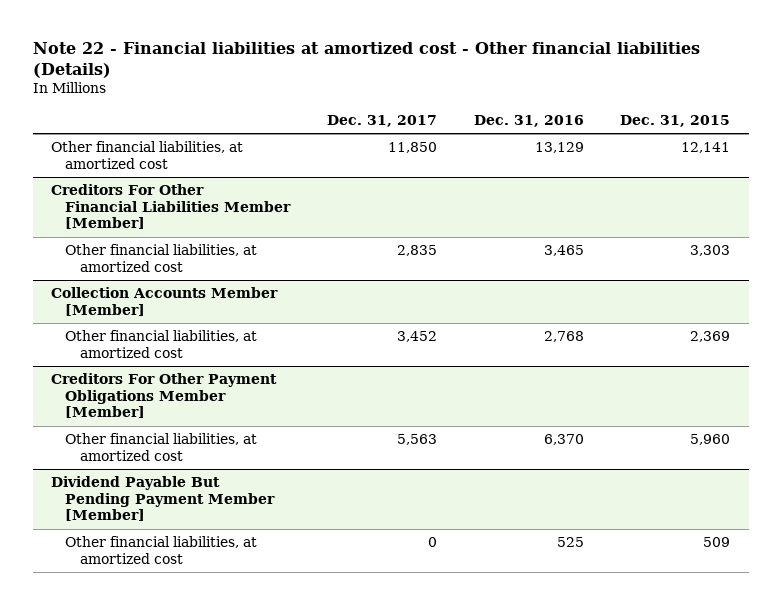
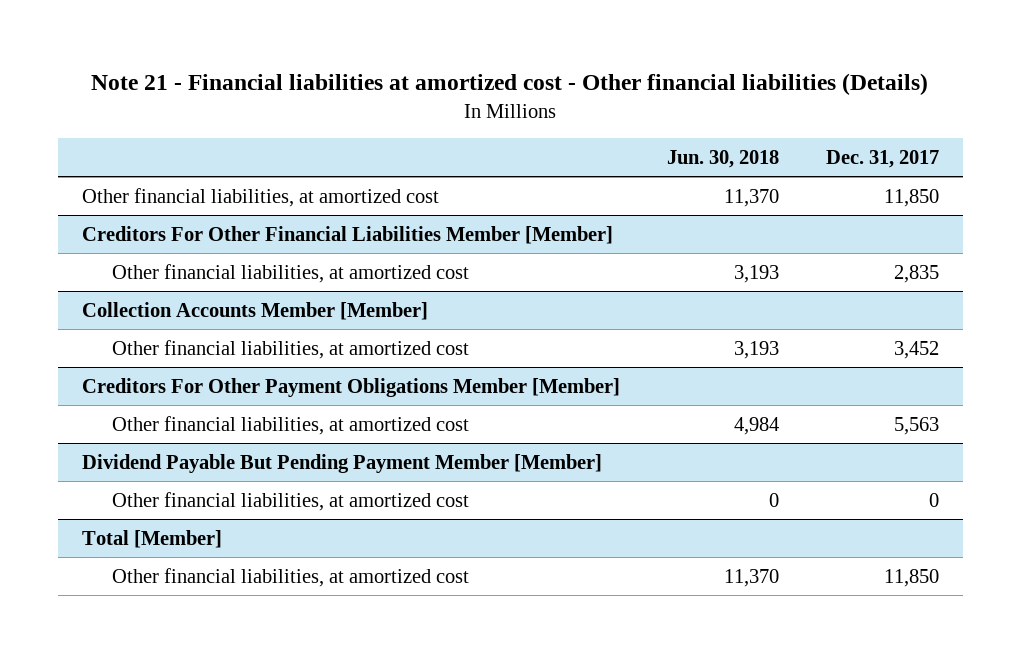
[32,41,700,78] Note 22 - Financial liabilities at amortized cost - Other financial liabilities (Details) -> [91,73,929,96] Note 21 - Financial liabilities at amortized cost - Other financial liabilities (Details)
[473,114,584,127] Dec. 31, 2016 -> none
[620,114,731,127] Dec. 31, 2015 -> none
none -> [666,149,779,168] Jun. 30, 2018
none -> [81,529,222,548] Total [Member]
none -> [111,567,469,587] Other financial liabilities, at amortized cost

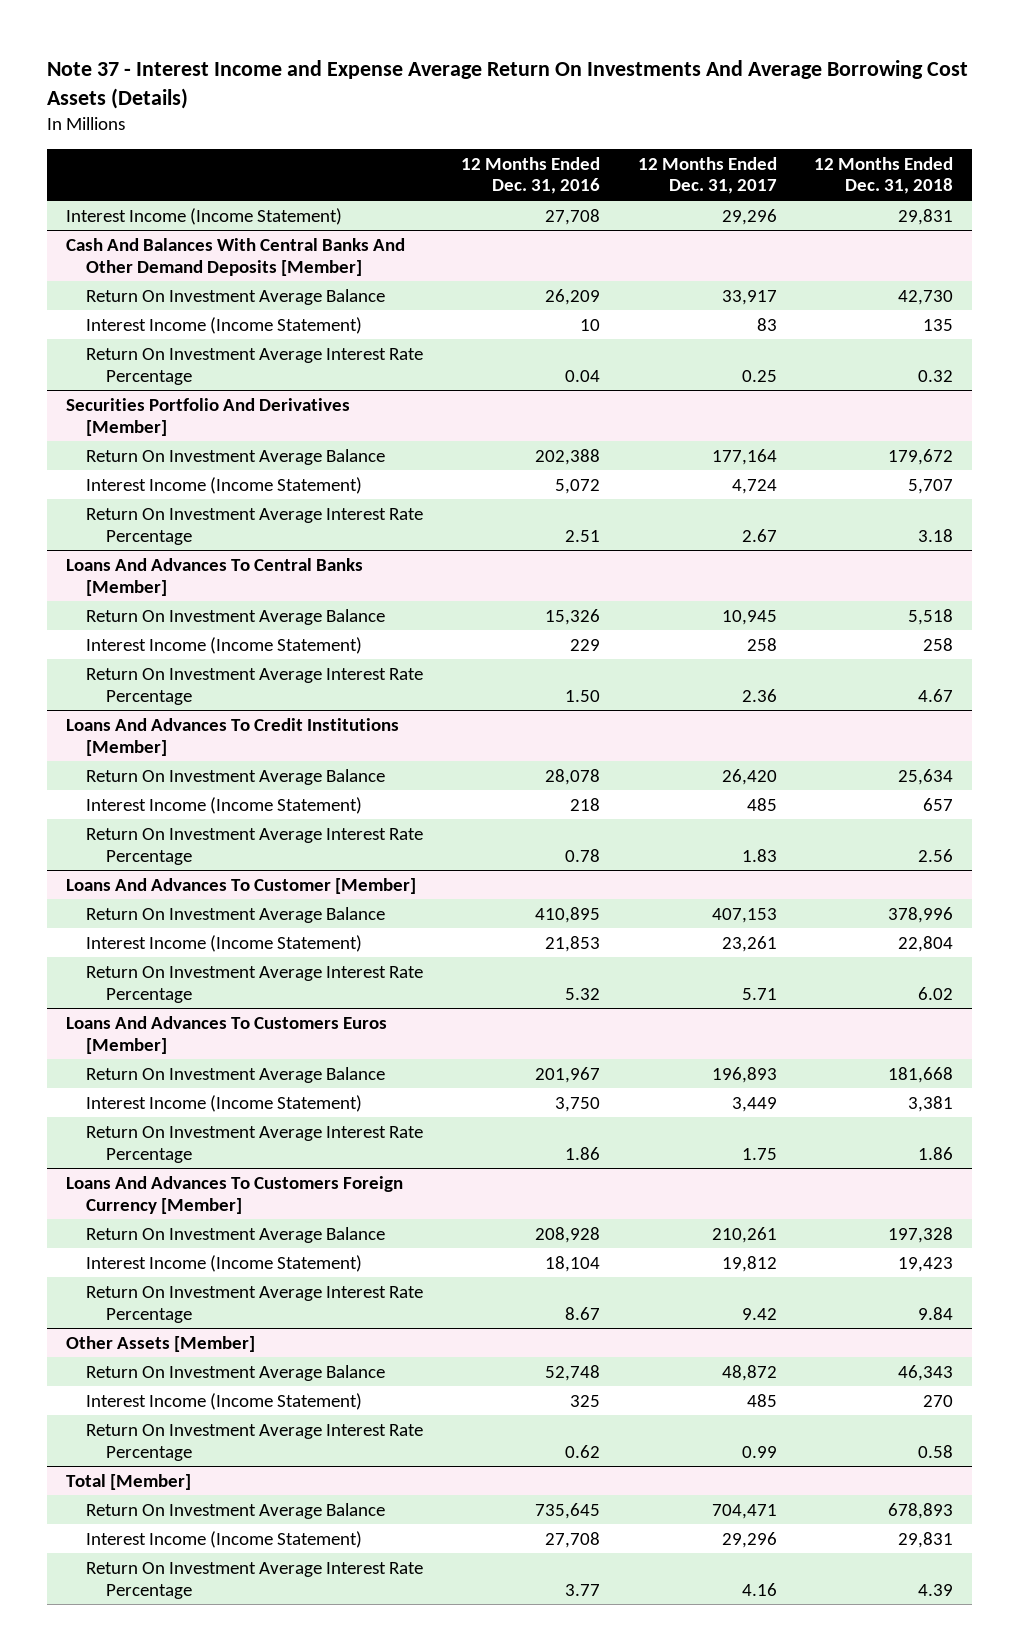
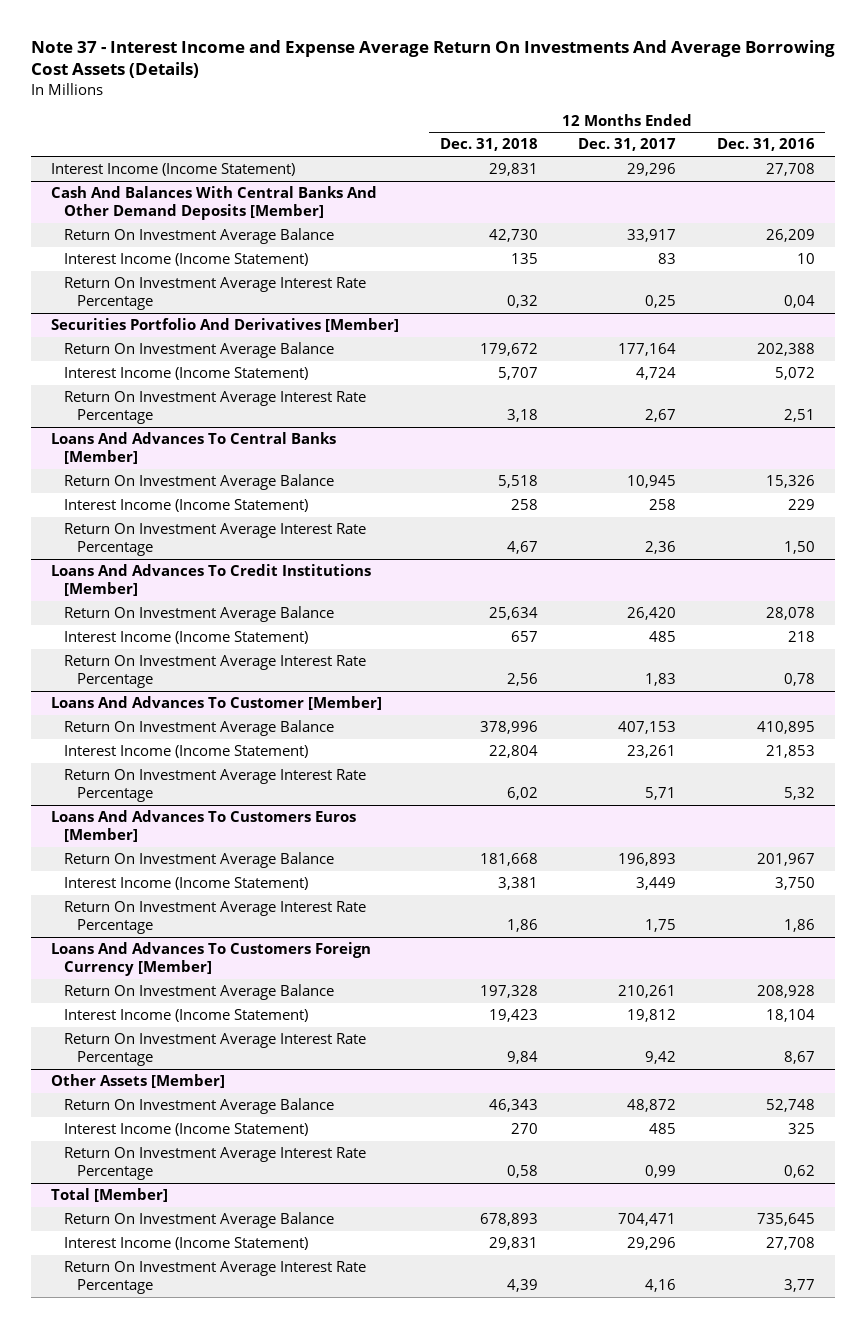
[564,369,600,382] 0.04 -> [783,295,815,309] 0,04
[741,369,777,382] 0.25 -> [645,295,677,309] 0,25
[918,369,954,382] 0.32 -> [506,295,538,309] 0,32
[564,529,600,542] 2.51 -> [783,409,815,423] 2,51
[741,528,777,542] 2.67 -> [645,409,677,423] 2,67
[918,528,954,542] 3.18 -> [506,409,538,423] 3,18
[564,689,600,702] 1.50 -> [783,541,815,555] 1,50
[741,688,777,702] 2.36 -> [645,541,677,555] 2,36
[918,688,954,702] 4.67 -> [506,541,538,555] 4,67
[564,848,600,862] 0.78 -> [783,673,815,687] 0,78
[741,848,777,862] 1.83 -> [645,673,677,687] 1,83
[918,848,954,862] 2.56 -> [506,673,538,687] 2,56
[564,987,600,1000] 5.32 -> [783,787,815,801] 5,32
[741,987,777,1000] 5.71 -> [645,787,677,801] 5,71
[918,986,954,1000] 6.02 -> [506,787,538,801] 6,02
[564,1146,600,1160] 1.86 -> [783,919,815,933] 1,86
[741,1147,777,1160] 1.75 -> [645,919,677,933] 1,75
[918,1146,954,1160] 1.86 -> [506,919,538,933] 1,86
[564,1306,600,1320] 8.67 -> [783,1051,815,1065] 8,67
[741,1307,777,1320] 9.42 -> [645,1051,677,1065] 9,42
[918,1306,954,1320] 9.84 -> [506,1051,538,1065] 9,84
[564,1444,600,1458] 0.62 -> [783,1165,815,1179] 0,62
[741,1445,777,1458] 0.99 -> [645,1165,677,1179] 0,99
[918,1444,954,1458] 0.58 -> [506,1165,538,1179] 0,58
[564,1583,600,1596] 3.77 -> [783,1279,815,1293] 3,77
[741,1582,777,1596] 4.16 -> [645,1279,677,1293] 4,16
[918,1583,954,1596] 4.39 -> [506,1279,538,1293] 4,39

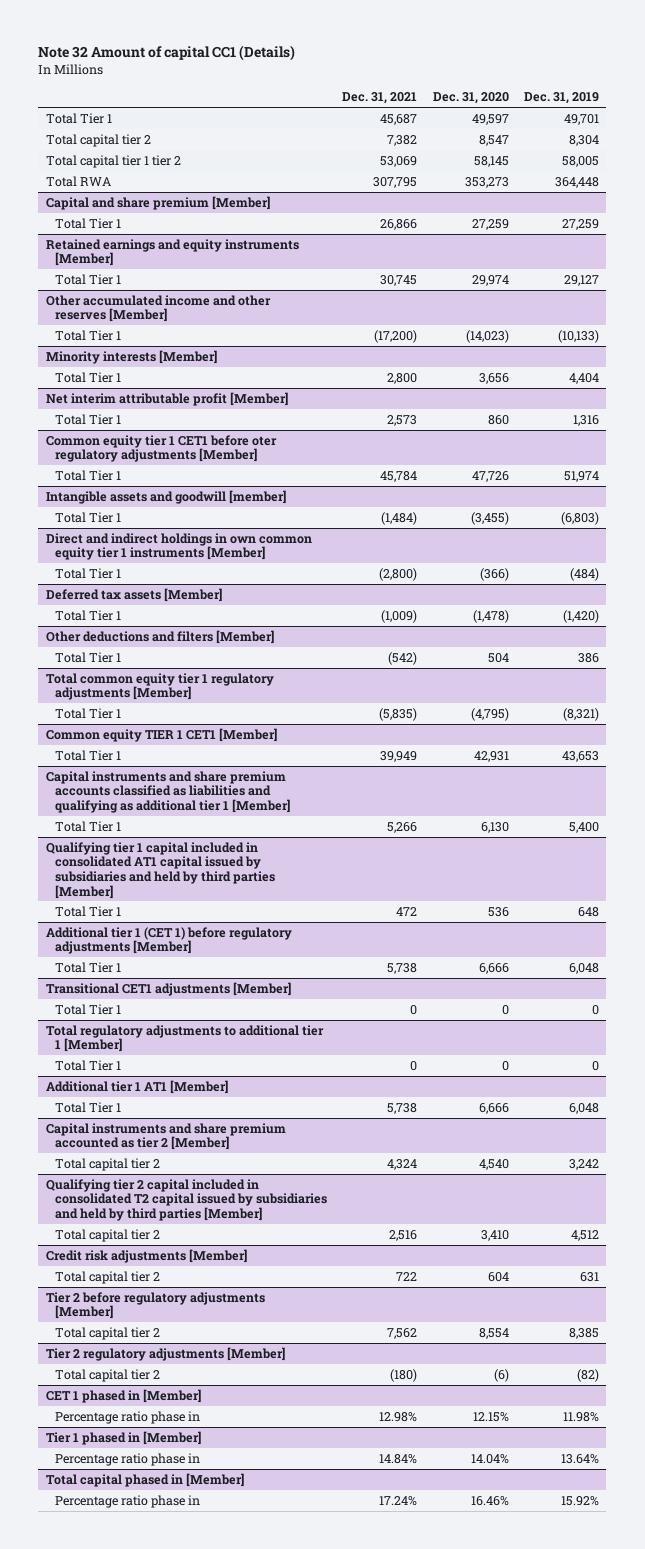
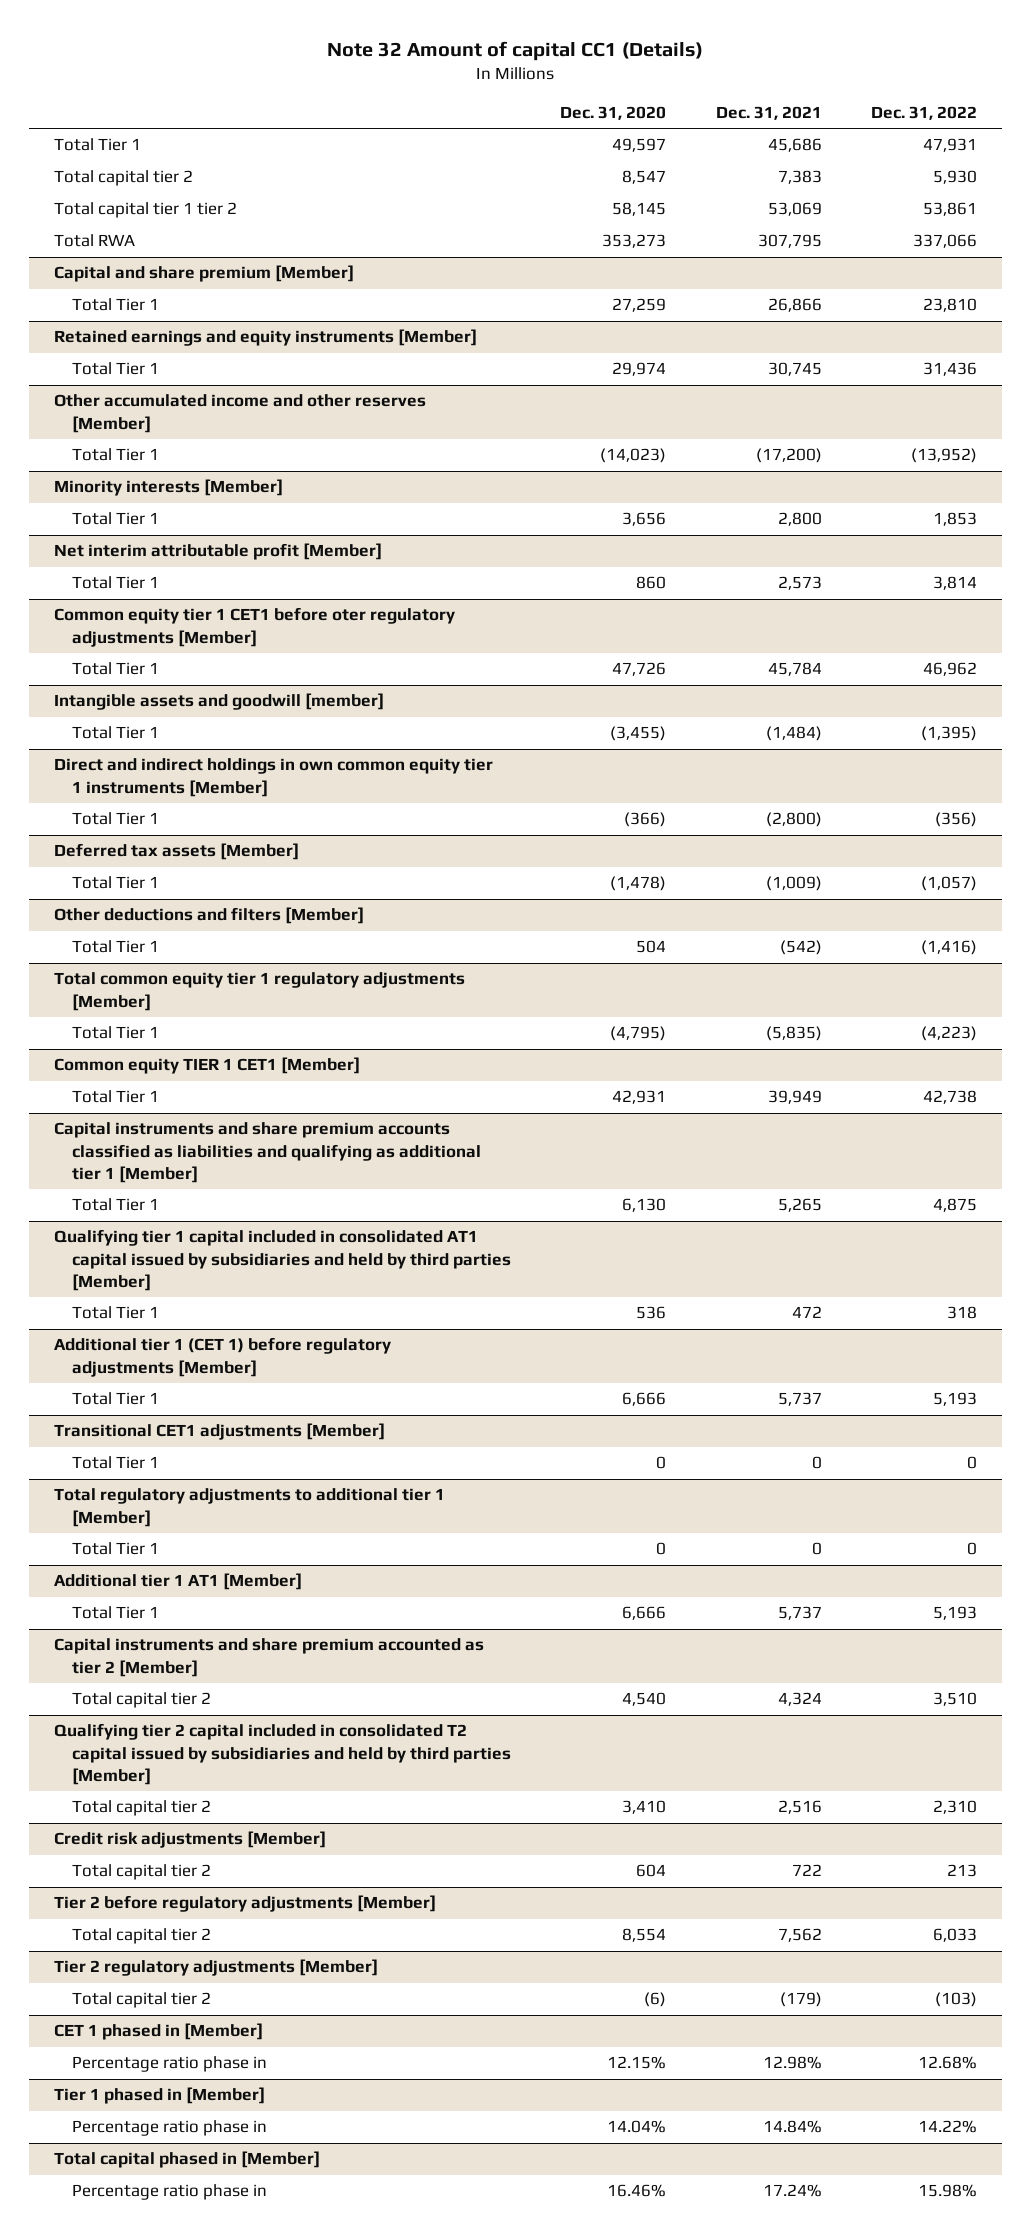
[523,92,599,105] Dec. 31, 2019 -> none
none -> [870,105,977,120] Dec. 31, 2022
[380,113,418,125] 45,687 -> [767,138,822,153] 45,686
[387,134,418,146] 7,382 -> [777,170,822,185] 7,383
[387,821,418,833] 5,266 -> [777,1198,822,1213] 5,265
[387,962,418,974] 5,738 -> [777,1392,822,1407] 5,737
[387,1102,418,1114] 5,738 -> [777,1606,822,1621] 5,737
[390,1368,418,1382] (180) -> [779,1992,822,2008] (179)

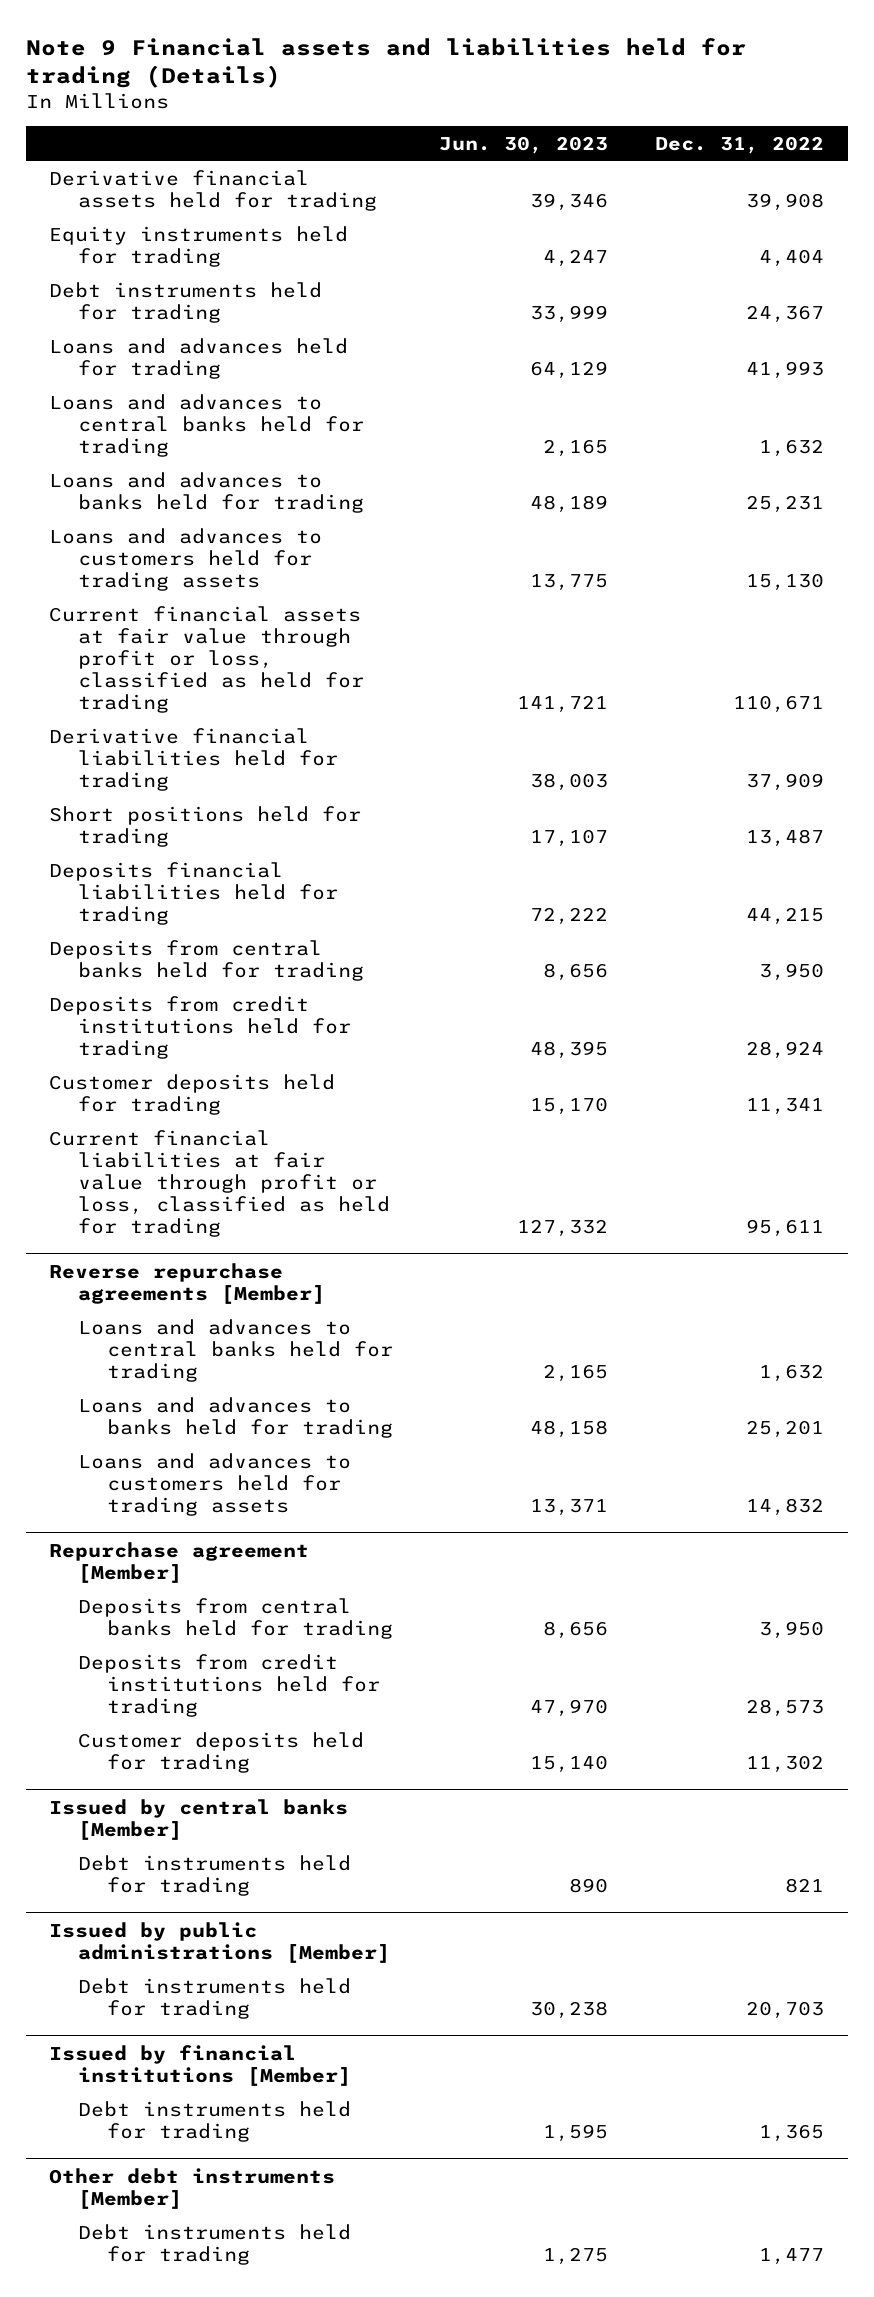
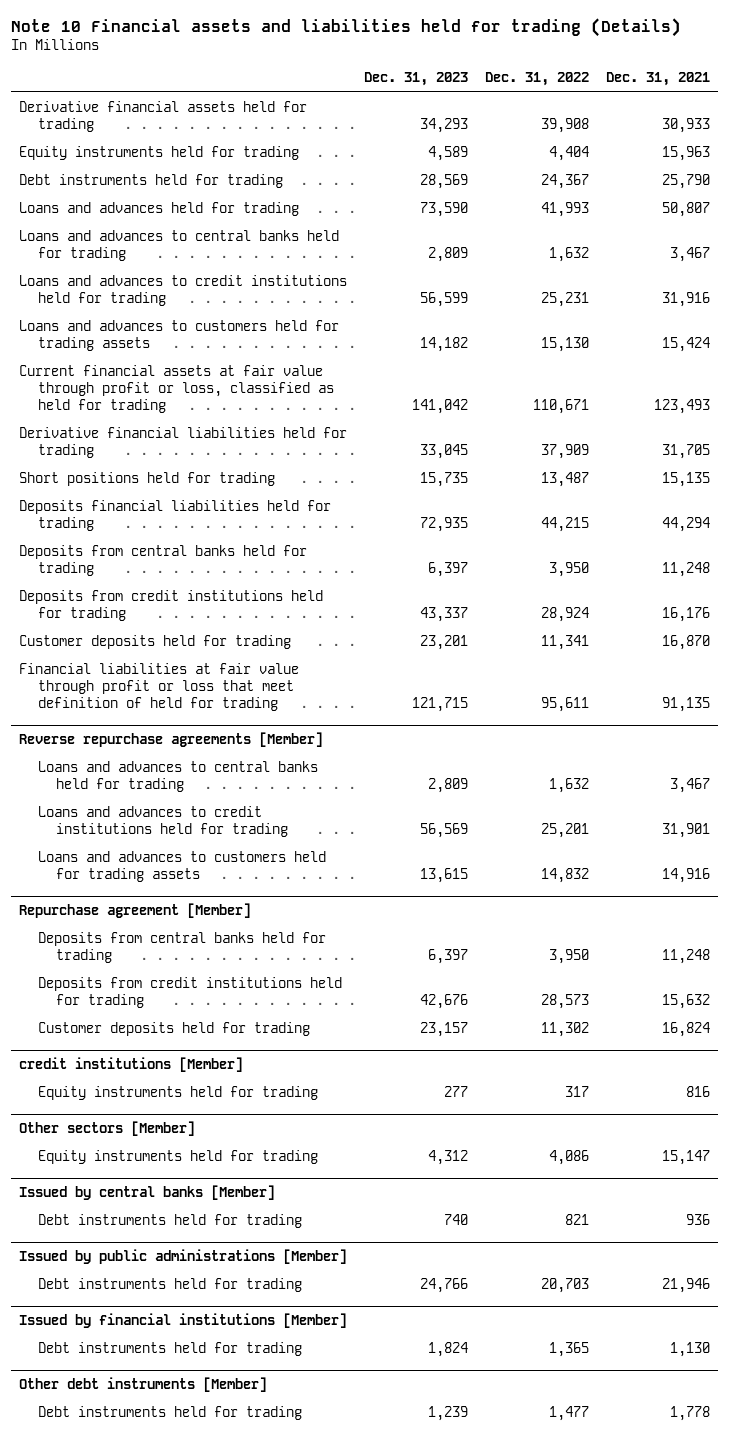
[26,37,747,89] Note 9 Financial assets and liabilities held for trading (Details) -> [11,17,682,37] Note 10 Financial assets and liabilities held for trading (Details)
[439,135,609,154] Jun. 30, 2023 -> none
none -> [364,72,469,87] Dec. 31, 2023
none -> [605,72,710,87] Dec. 31, 2021
[49,471,365,513] Loans and advances to banks held for trading -> [19,274,348,306] Loans and advances to credit institutions held for trading
[49,1129,391,1237] Current financial liabilities at fair value through profit or loss, classified as held for trading -> [19,662,300,711] Financial liabilities at fair value through profit or loss that meet definition of held for trading
[78,1396,393,1438] Loans and advances to banks held for trading -> [37,805,289,837] Loans and advances to credit institutions held for trading
none -> [19,1057,244,1073] credit institutions [Member]
none -> [37,1085,318,1100] Equity instruments held for trading
none -> [19,1121,196,1137] Other sectors [Member]
none -> [37,1149,318,1164] Equity instruments held for trading

